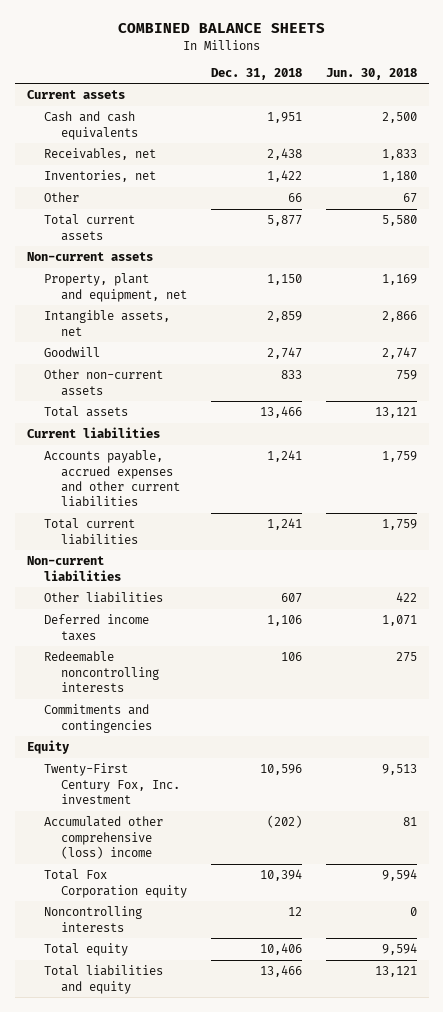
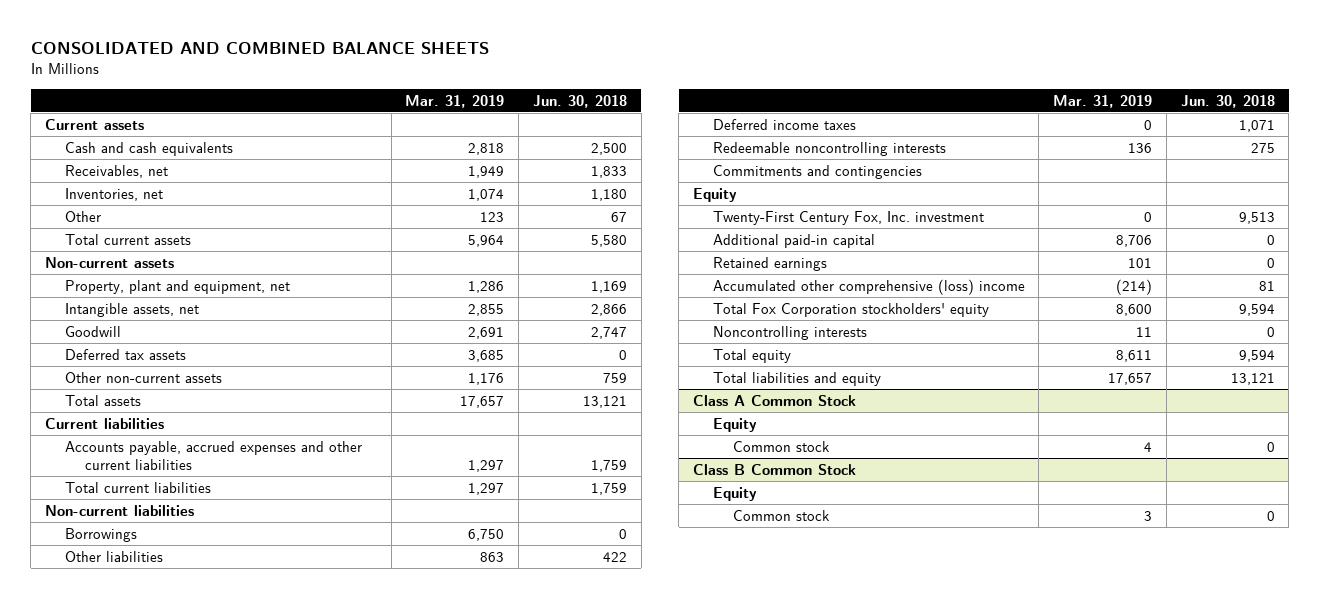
[117,23,325,34] COMBINED BALANCE SHEETS -> [30,42,489,55] CONSOLIDATED AND COMBINED BALANCE SHEETS
[210,67,302,80] Dec. 31, 2018 -> none
none -> [405,94,505,108] Mar. 31, 2019
none -> [64,348,186,360] Deferred tax assets
none -> [64,527,137,542] Borrowings
none -> [712,233,875,248] Additional paid-in capital
none -> [712,256,827,271] Retained earnings
[43,869,188,898] Total Fox Corporation equity -> [712,302,989,317] Total Fox Corporation stockholders' equity
none -> [692,394,856,406] Class A Common Stock
none -> [712,417,757,432] Equity
none -> [732,440,830,452] Common stock
none -> [692,463,856,475] Class B Common Stock
none -> [712,486,757,501] Equity
none -> [732,509,830,521] Common stock

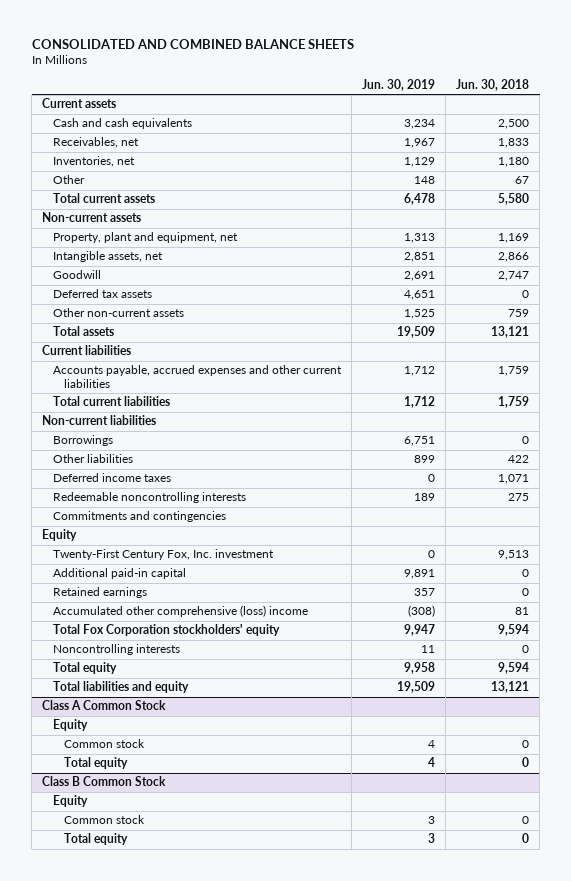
[405,94,505,108] Mar. 31, 2019 -> none
none -> [362,79,436,92] Jun. 30, 2019
none -> [63,757,128,770] Total equity
none -> [63,833,128,846] Total equity

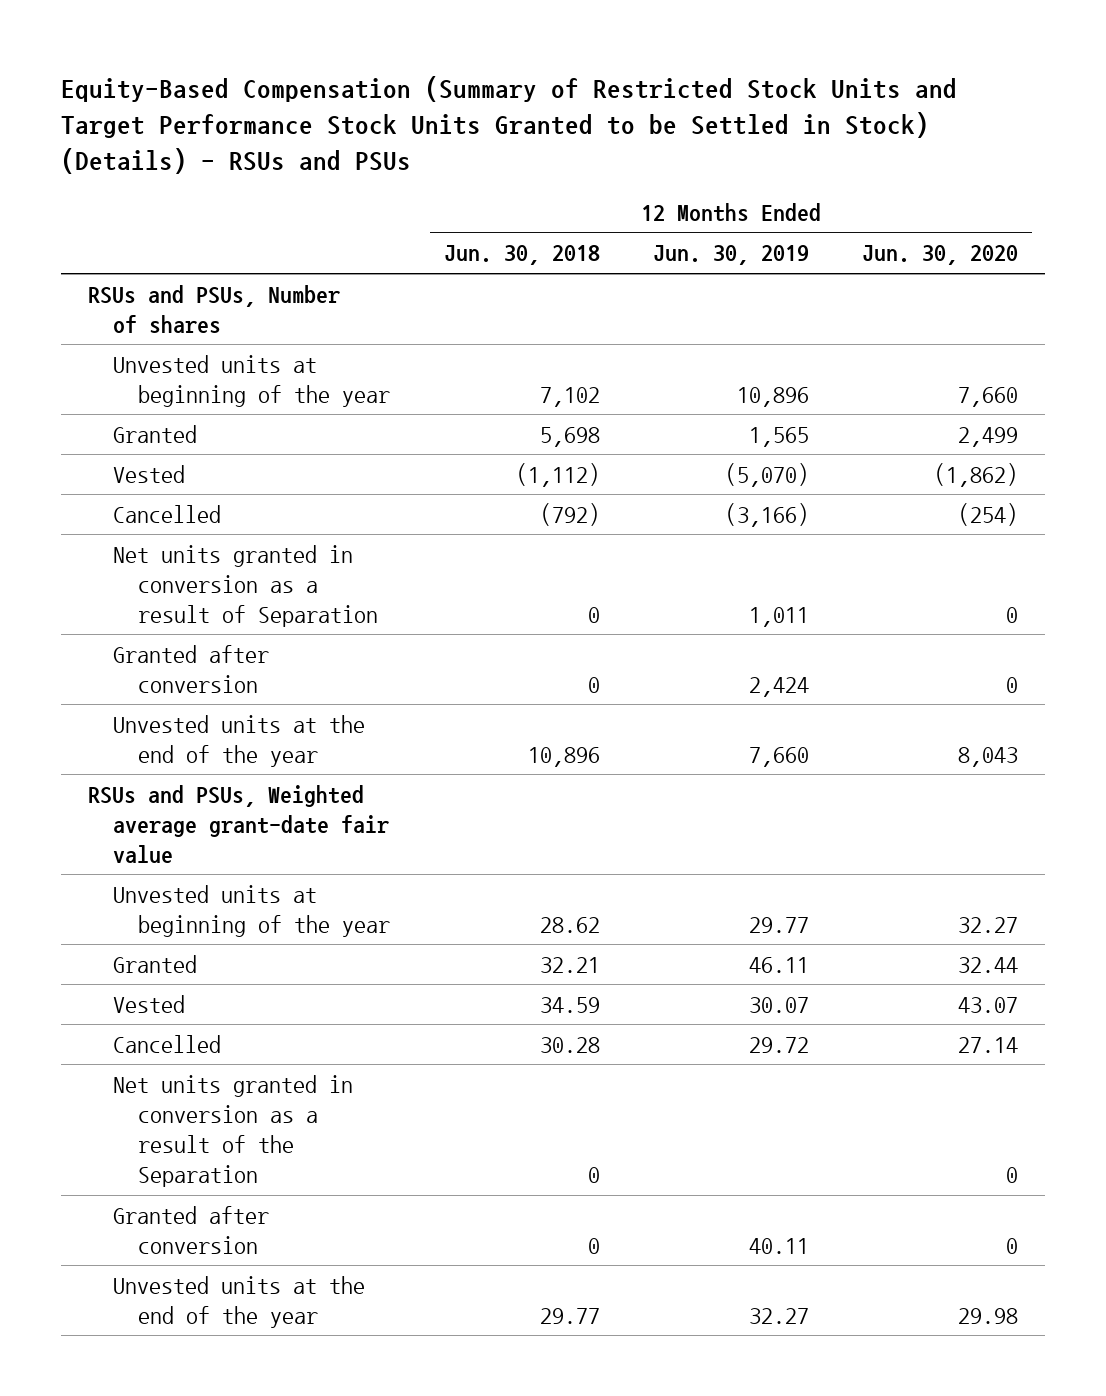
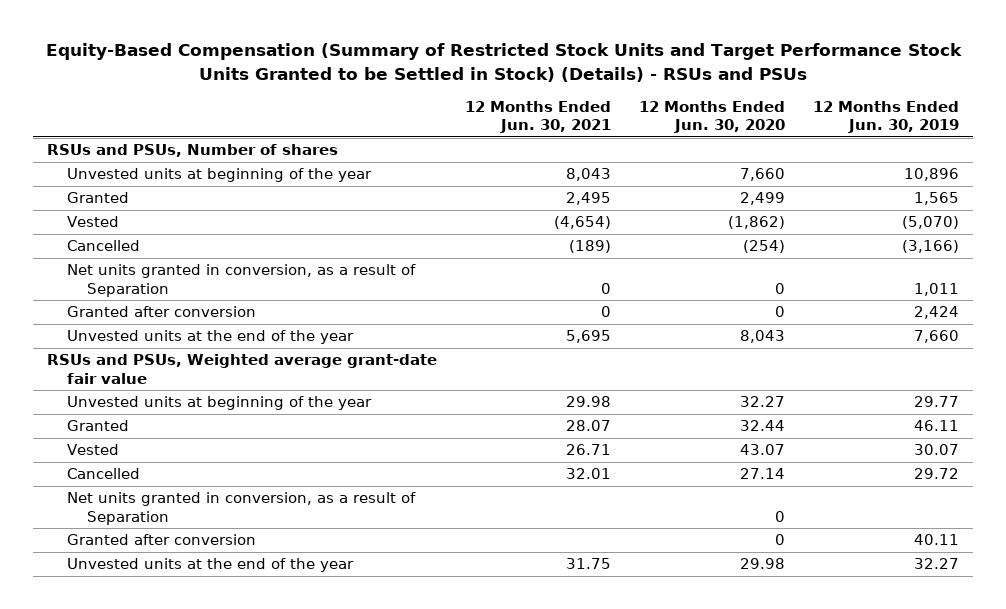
[443,245,600,266] Jun. 30, 2018 -> none
none -> [465,100,612,134] 12 Months Ended Jun. 30, 2021
[112,544,379,627] Net units granted in conversion as a result of Separation -> [66,264,416,297] Net units granted in conversion, as a result of Separation
[112,1074,353,1188] Net units granted in conversion as a result of the Separation -> [66,492,416,525] Net units granted in conversion, as a result of Separation

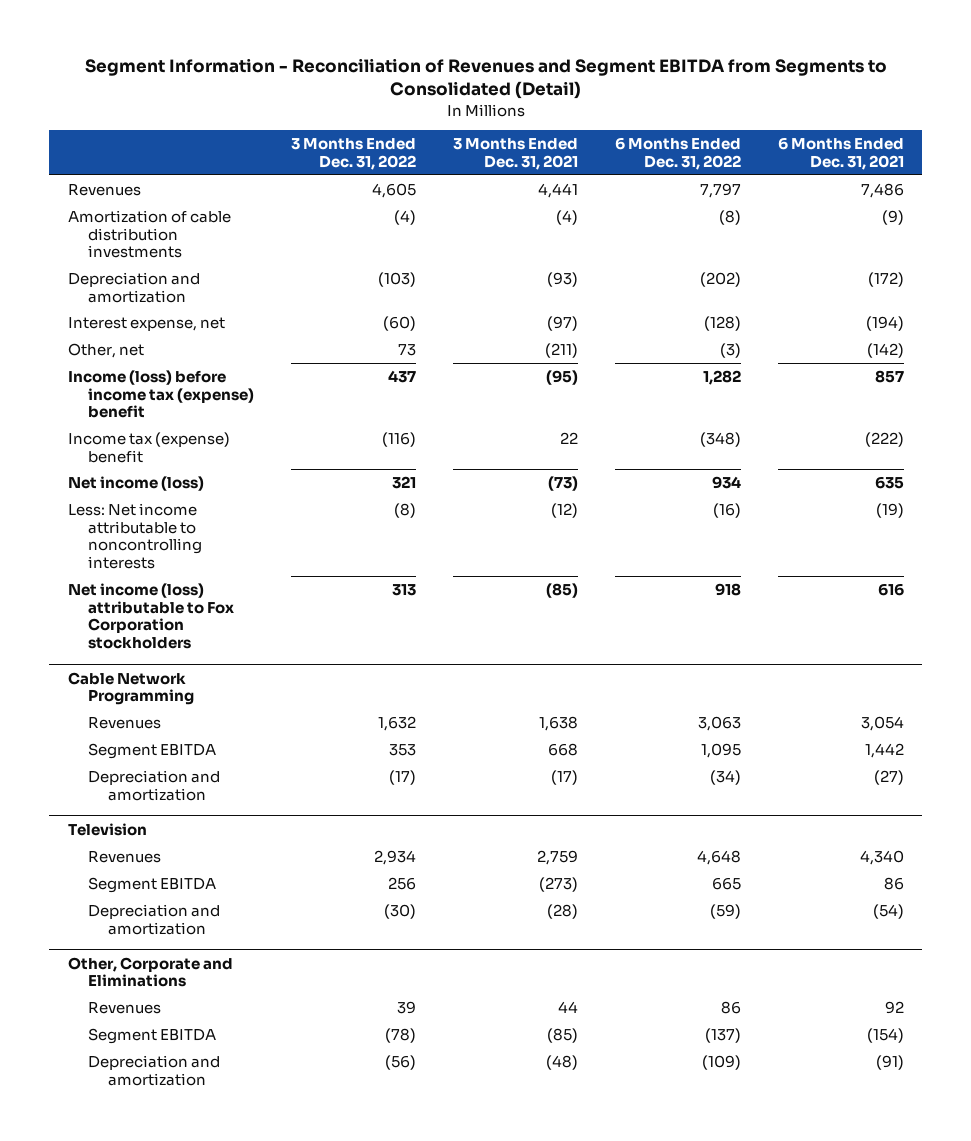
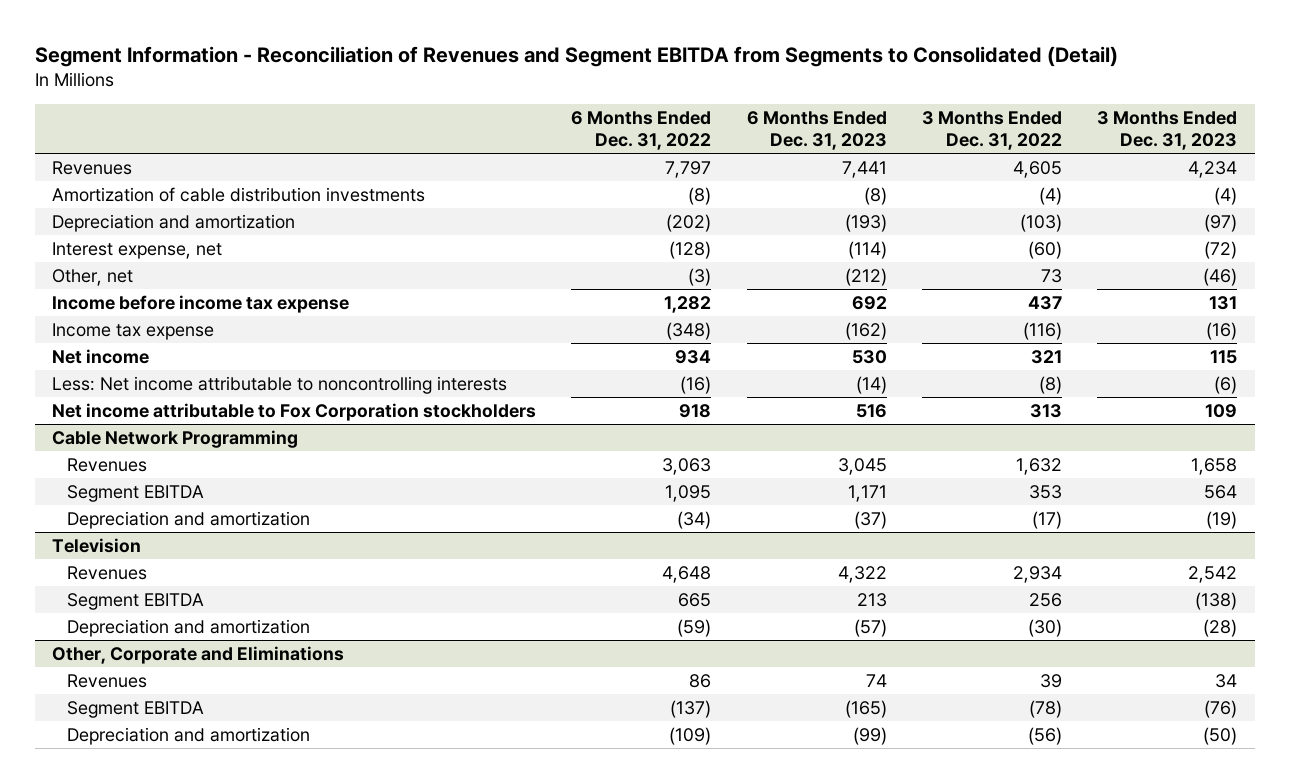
[452,138,578,170] 3 Months Ended Dec. 31, 2021 -> none
[777,137,904,170] 6 Months Ended Dec. 31, 2021 -> none
none -> [746,111,887,150] 6 Months Ended Dec. 31, 2023
none -> [1097,111,1238,150] 3 Months Ended Dec. 31, 2023
[67,369,255,419] Income (loss) before income tax (expense) benefit -> [52,294,350,313] Income before income tax expense
[67,431,230,463] Income tax (expense) benefit -> [52,322,215,340] Income tax expense
[67,475,204,491] Net income (loss) -> [52,348,150,364] Net income
[67,582,235,650] Net income (loss) attributable to Fox Corporation stockholders -> [52,402,537,421] Net income attributable to Fox Corporation stockholders

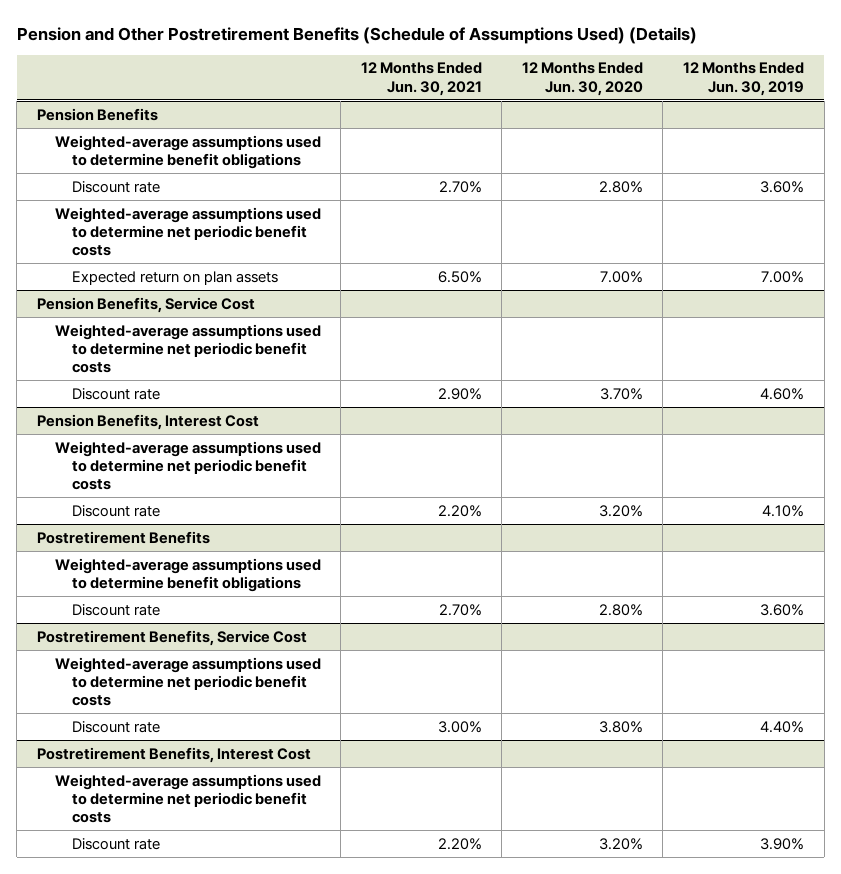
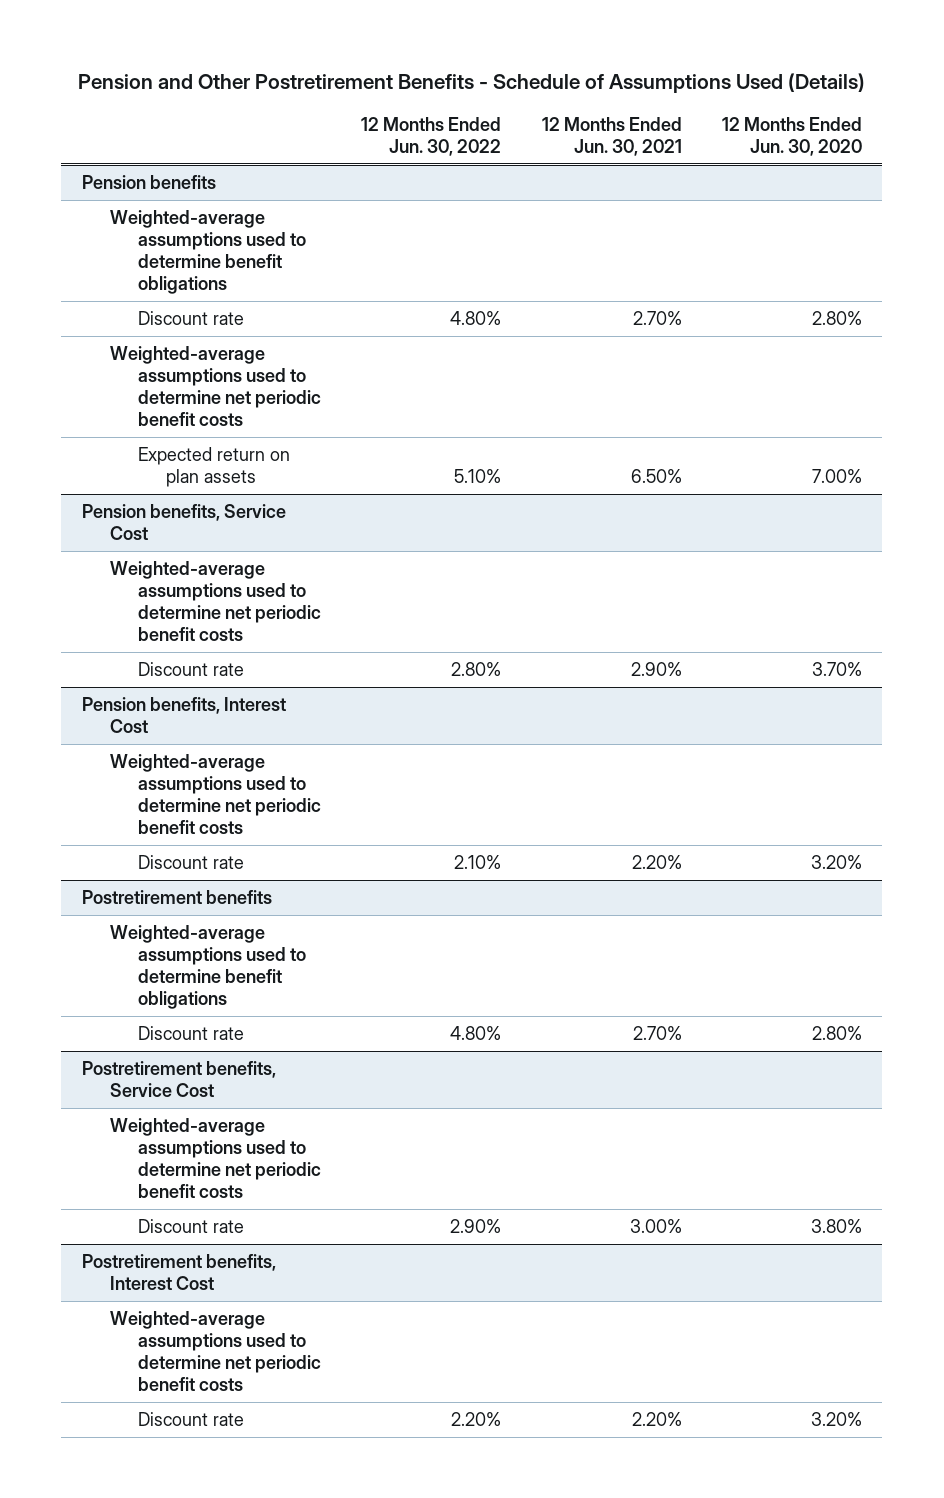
[16,26,697,44] Pension and Other Postretirement Benefits (Schedule of Assumptions Used) (Details) -> [77,72,865,93] Pension and Other Postretirement Benefits - Schedule of Assumptions Used (Details)
[682,62,804,96] 12 Months Ended Jun. 30, 2019 -> none
none -> [361,116,502,156] 12 Months Ended Jun. 30, 2022
[36,107,158,121] Pension Benefits -> [81,174,216,189] Pension benefits
[36,296,255,313] Pension Benefits, Service Cost -> [81,503,286,541] Pension benefits, Service Cost
[36,413,259,430] Pension Benefits, Interest Cost -> [81,696,286,734] Pension benefits, Interest Cost
[36,530,210,544] Postretirement Benefits -> [81,889,272,904] Postretirement benefits
[36,629,307,646] Postretirement Benefits, Service Cost -> [81,1060,276,1098] Postretirement benefits, Service Cost
[36,746,311,763] Postretirement Benefits, Interest Cost -> [81,1253,276,1291] Postretirement benefits, Interest Cost

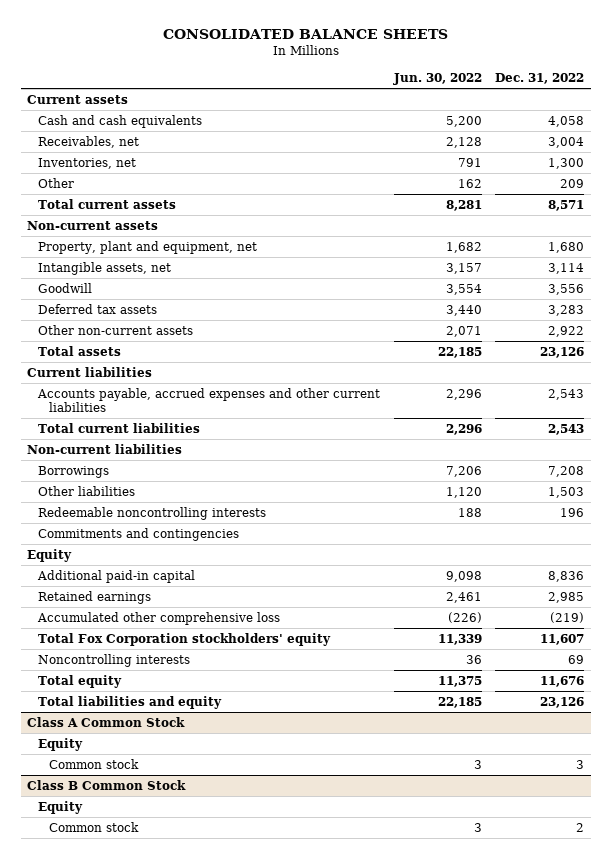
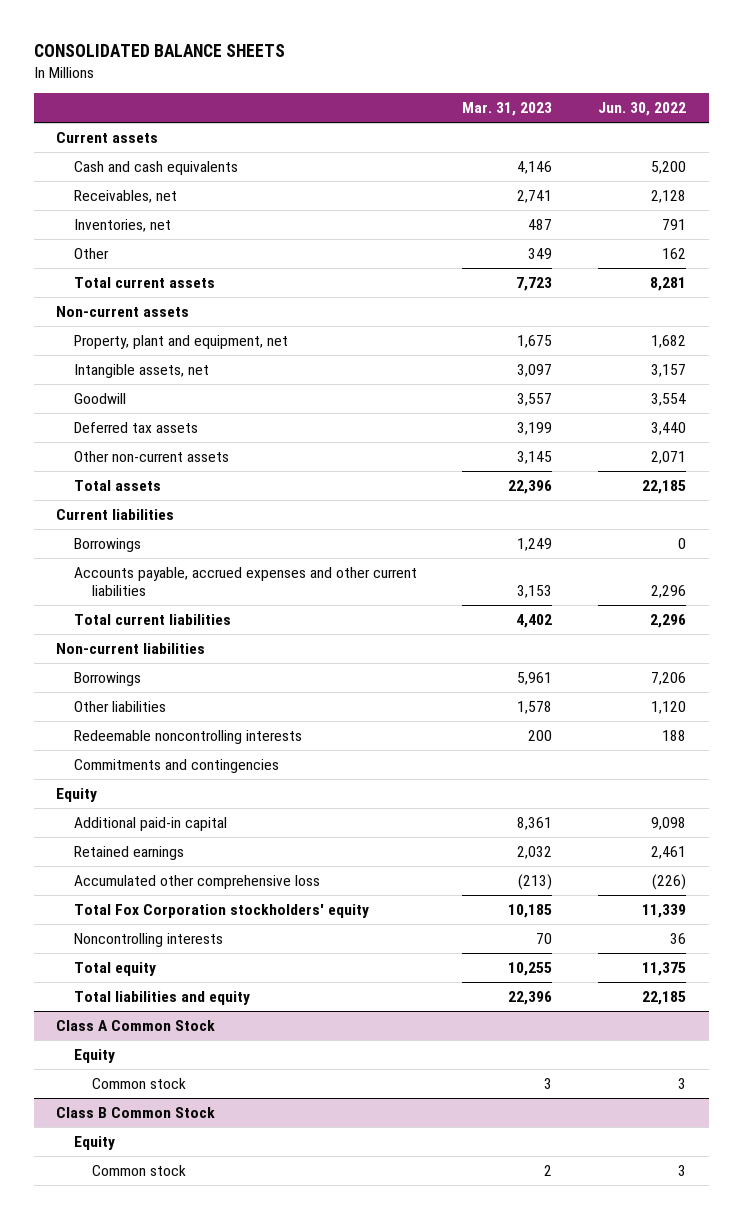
[494,73,584,85] Dec. 31, 2022 -> none
none -> [462,102,553,117] Mar. 31, 2023
none -> [73,537,141,552] Borrowings

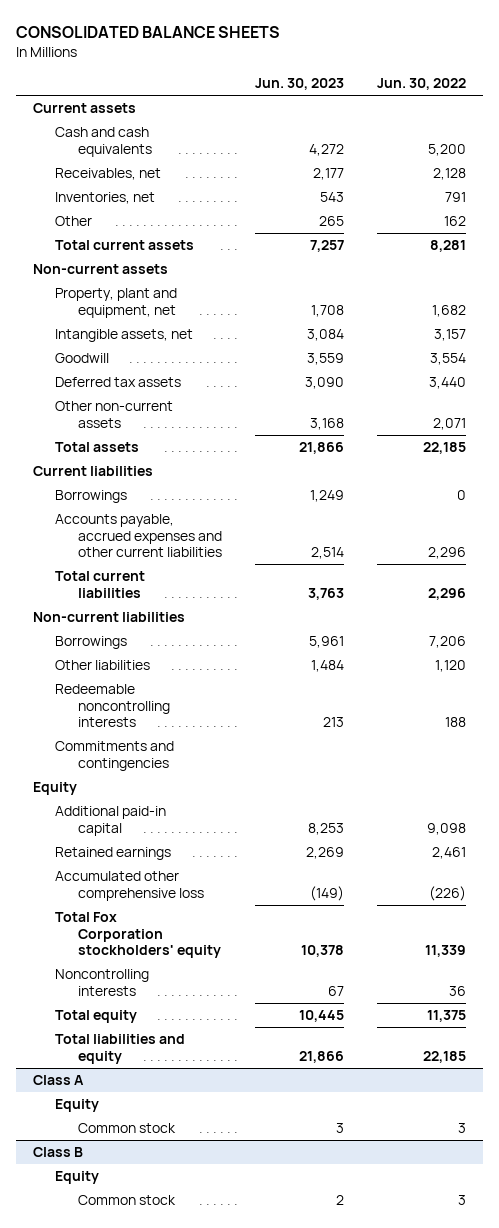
[462,102,553,117] Mar. 31, 2023 -> none
none -> [254,78,344,91] Jun. 30, 2023
[56,1019,216,1031] Class A Common Stock -> [33,1075,85,1086] Class A
[56,1106,216,1118] Class B Common Stock -> [33,1147,84,1158] Class B

